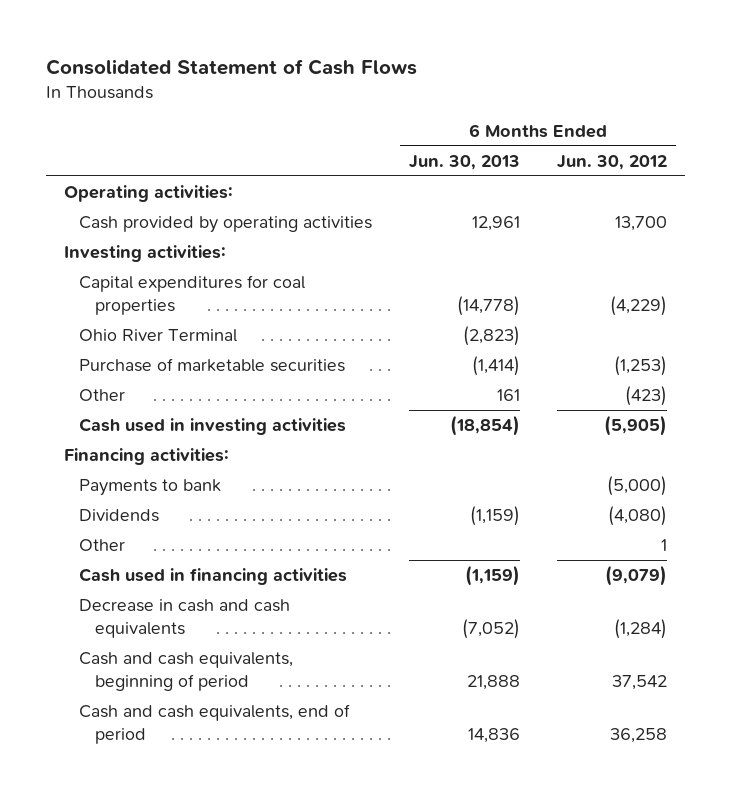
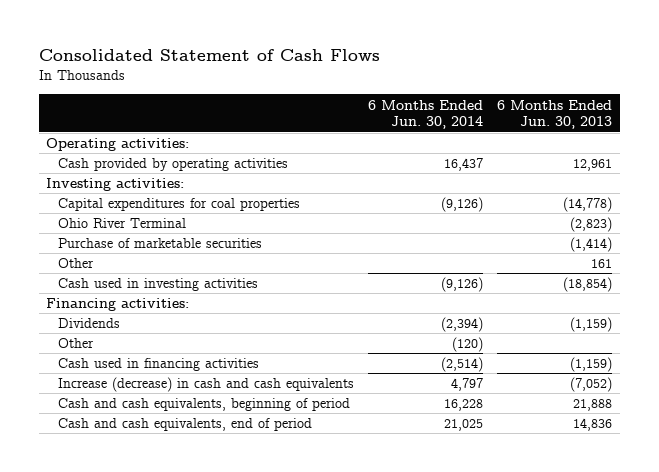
[556,154,667,170] Jun. 30, 2012 -> none
none -> [367,99,483,130] 6 Months Ended Jun. 30, 2014
[79,479,222,497] Payments to bank -> none
[79,599,291,638] Decrease in cash and cash equivalents -> [57,377,354,393] Increase (decrease) in cash and cash equivalents

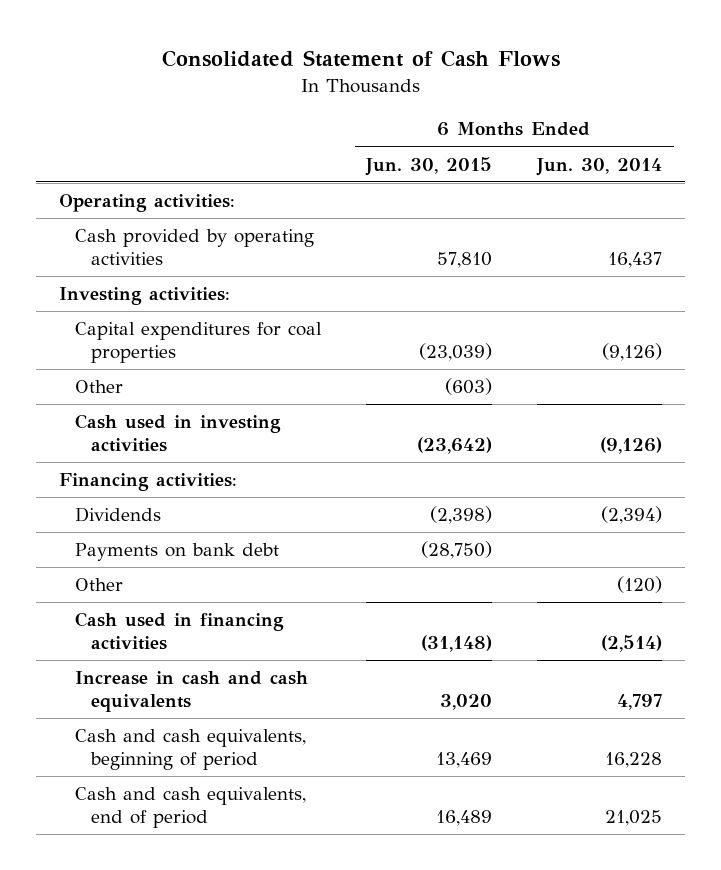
[497,99,613,130] 6 Months Ended Jun. 30, 2013 -> none
none -> [365,156,493,176] Jun. 30, 2015
[57,218,186,229] Ohio River Terminal -> none
[57,238,262,249] Purchase of marketable securities -> none
none -> [74,543,279,562] Payments on bank debt
[57,377,354,393] Increase (decrease) in cash and cash equivalents -> [74,671,308,712] Increase in cash and cash equivalents

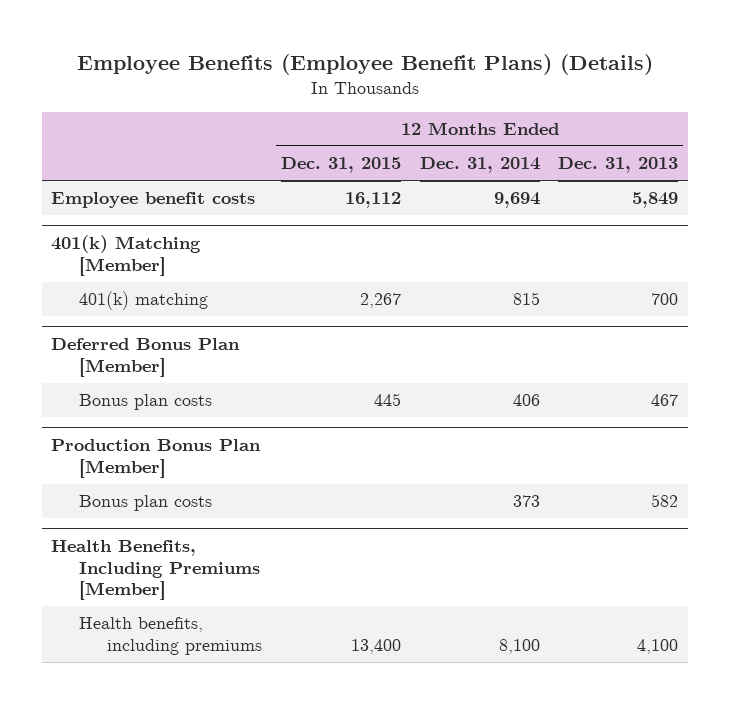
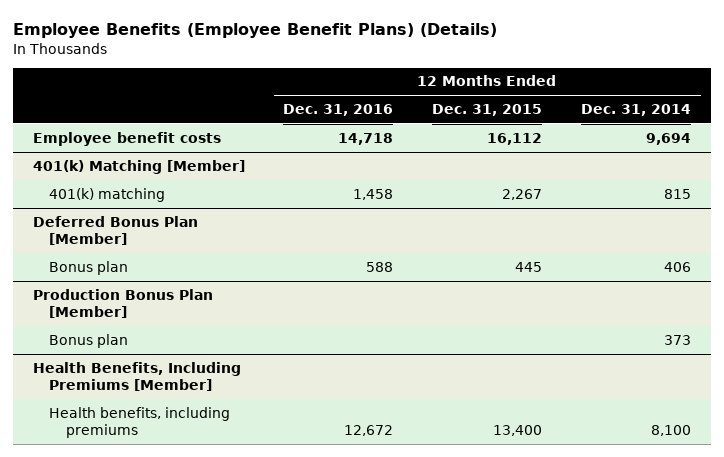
[558,157,679,174] Dec. 31, 2013 -> none
none -> [283,104,394,117] Dec. 31, 2016
[79,394,213,411] Bonus plan costs -> [49,260,129,275] Bonus plan
[79,495,213,512] Bonus plan costs -> [49,333,129,348] Bonus plan

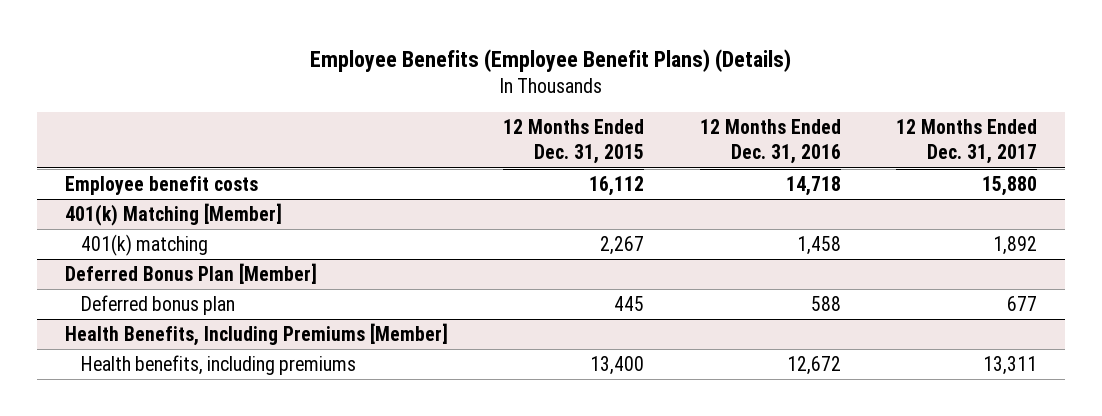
[581,104,692,117] Dec. 31, 2014 -> none
none -> [896,119,1038,165] 12 Months Ended Dec. 31, 2017
[32,288,213,319] Production Bonus Plan [Member] -> none
[49,333,129,348] Bonus plan -> none
[49,260,129,275] Bonus plan -> [80,295,235,316] Deferred bonus plan

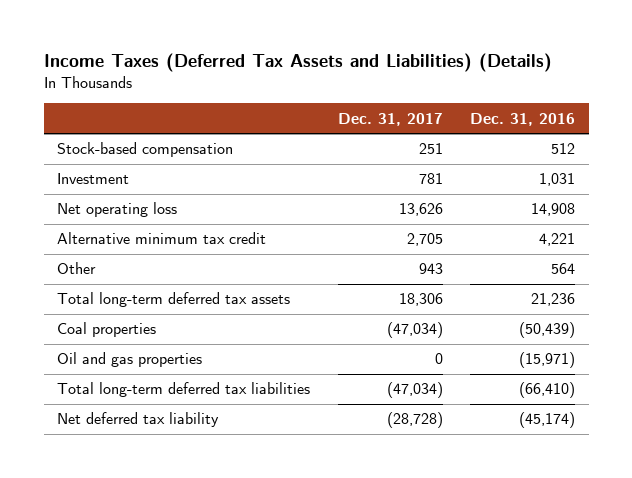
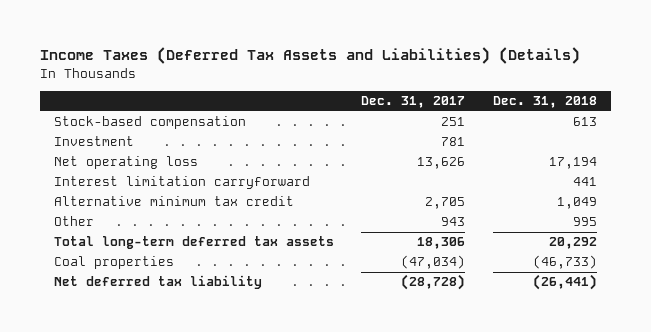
[470,112,576,126] Dec. 31, 2016 -> none
none -> [493,96,598,109] Dec. 31, 2018
none -> [53,176,310,190] Interest limitation carryforward
[57,352,203,368] Oil and gas properties -> none
[57,382,311,398] Total long-term deferred tax liabilities -> none

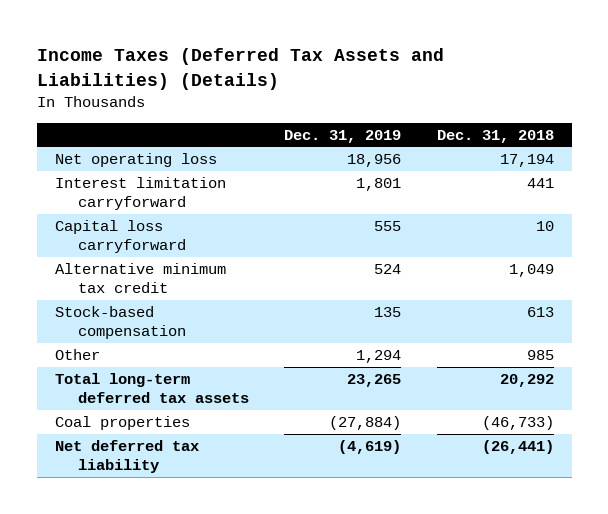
[361,96,466,109] Dec. 31, 2017 -> none
none -> [284,129,402,143] Dec. 31, 2019
[53,136,134,147] Investment -> none
none -> [54,220,186,254] Capital loss carryforward
[53,116,246,130] Stock-based compensation -> [54,306,186,340] Stock-based compensation
[573,217,598,227] 995 -> [526,350,554,361] 985

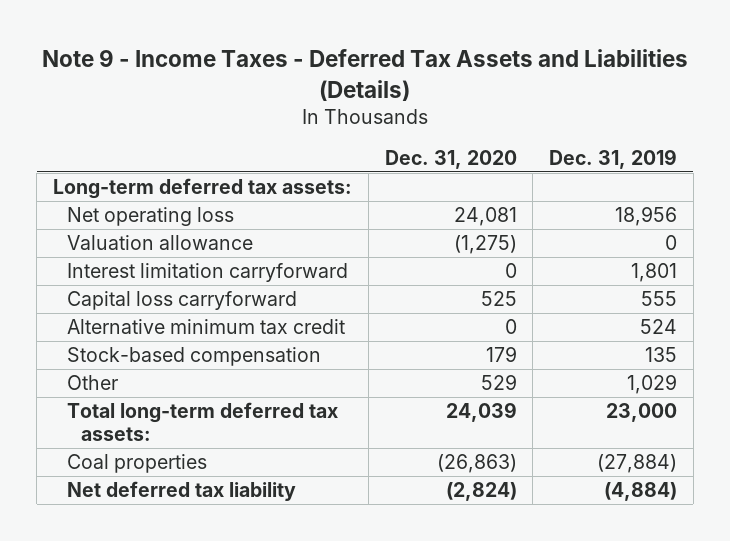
[36,48,444,90] Income Taxes (Deferred Tax Assets and Liabilities) (Details) -> [42,49,689,101] Note 9 - Income Taxes - Deferred Tax Assets and Liabilities (Details)
[436,129,554,143] Dec. 31, 2018 -> none
none -> [384,149,517,169] Dec. 31, 2020
none -> [52,178,352,200] Long-term deferred tax assets:
none -> [66,235,253,251] Valuation allowance
[356,350,402,364] 1,294 -> [627,374,678,395] 1,029
[54,373,249,404] Total long-term deferred tax assets -> [66,402,338,441] Total long-term deferred tax assets:
[347,374,402,388] 23,265 -> [606,403,678,423] 23,000
[338,440,402,455] (4,619) -> [604,482,678,502] (4,884)

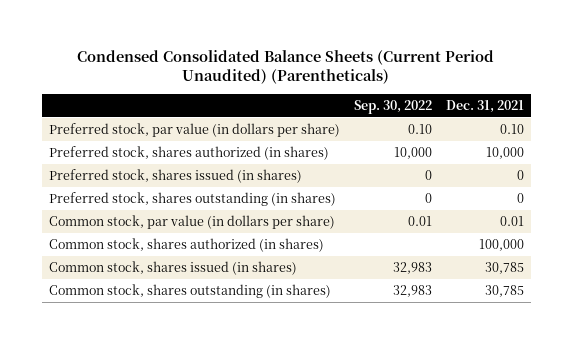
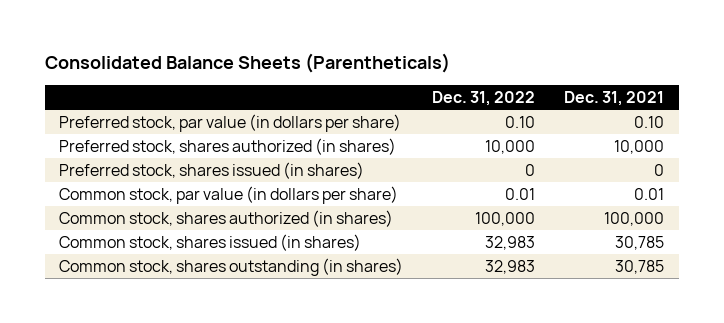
[77,49,495,85] Condensed Consolidated Balance Sheets (Current Period Unaudited) (Parentheticals) -> [44,53,450,74] Consolidated Balance Sheets (Parentheticals)
[353,100,432,115] Sep. 30, 2022 -> none
none -> [432,90,536,106] Dec. 31, 2022
[48,191,336,206] Preferred stock, shares outstanding (in shares) -> none

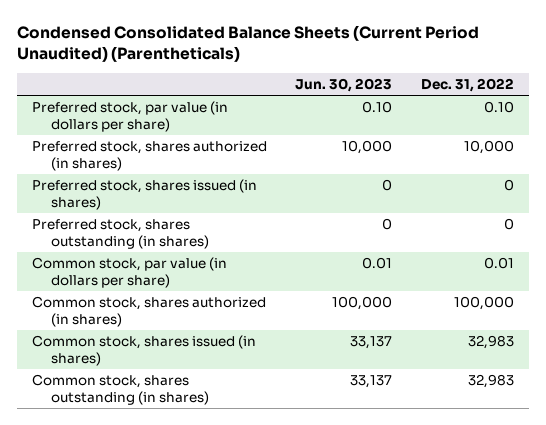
[44,53,450,74] Consolidated Balance Sheets (Parentheticals) -> [17,25,480,63] Condensed Consolidated Balance Sheets (Current Period Unaudited) (Parentheticals)
[564,90,665,106] Dec. 31, 2021 -> none
none -> [295,78,393,93] Jun. 30, 2023
none -> [31,219,209,249] Preferred stock, shares outstanding (in shares)

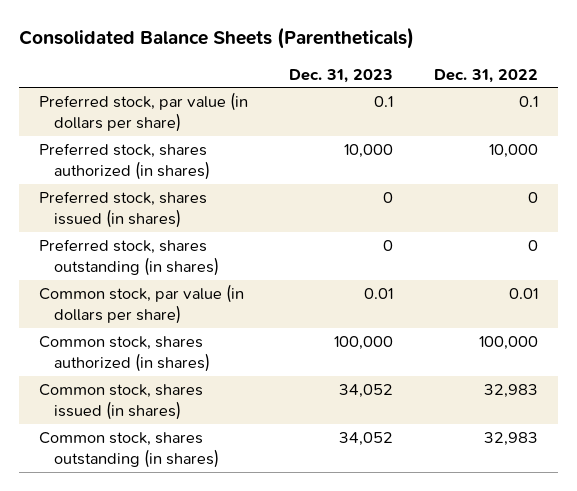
[17,25,480,63] Condensed Consolidated Balance Sheets (Current Period Unaudited) (Parentheticals) -> [18,27,414,50] Consolidated Balance Sheets (Parentheticals)
[295,78,393,93] Jun. 30, 2023 -> none
none -> [289,68,394,83] Dec. 31, 2023
[484,101,515,114] 0.10 -> [518,96,538,108] 0.1

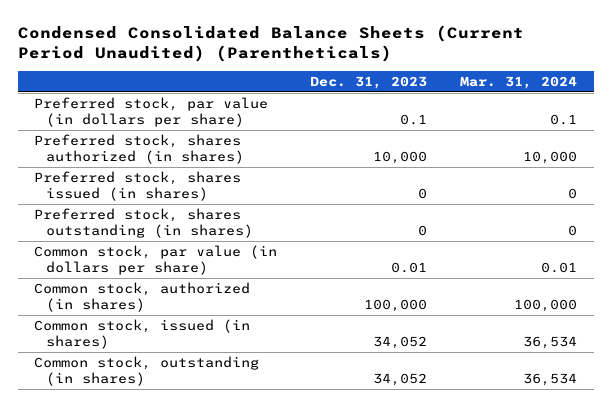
[18,27,414,50] Consolidated Balance Sheets (Parentheticals) -> [17,24,524,63] Condensed Consolidated Balance Sheets (Current Period Unaudited) (Parentheticals)
[433,68,538,83] Dec. 31, 2022 -> none
none -> [460,76,578,90] Mar. 31, 2024
[39,336,210,373] Common stock, shares authorized (in shares) -> [34,282,251,312] Common stock, authorized (in shares)
[39,384,204,421] Common stock, shares issued (in shares) -> [34,319,251,349] Common stock, issued (in shares)
[39,432,219,469] Common stock, shares outstanding (in shares) -> [34,356,260,386] Common stock, outstanding (in shares)

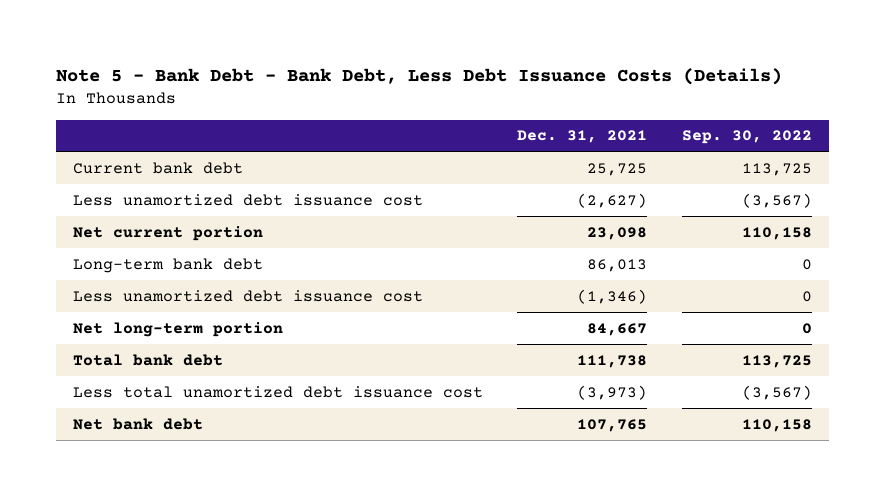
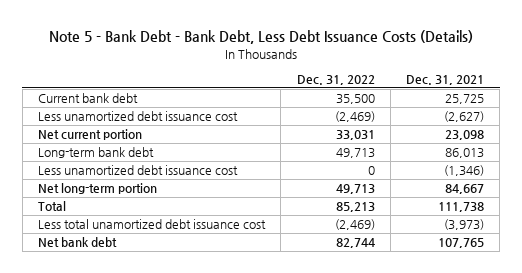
[681,130,812,145] Sep. 30, 2022 -> none
none -> [296,75,375,86] Dec. 31, 2022
[72,353,223,366] Total bank debt -> [38,201,67,212] Total

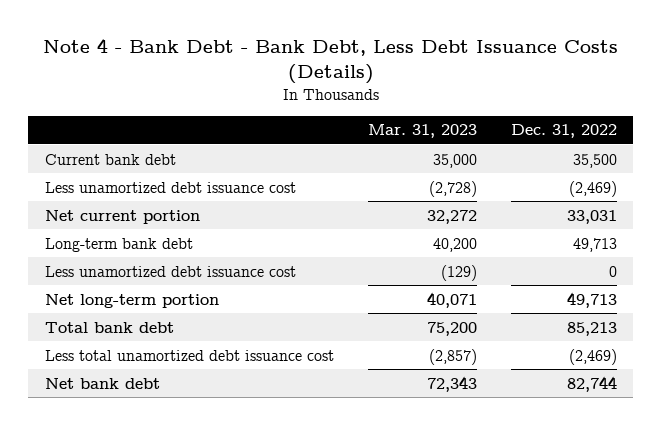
[49,30,474,45] Note 5 - Bank Debt - Bank Debt, Less Debt Issuance Costs (Details) -> [42,38,618,85] Note 4 - Bank Debt - Bank Debt, Less Debt Issuance Costs (Details)
[406,75,485,86] Dec. 31, 2021 -> none
none -> [367,124,477,139] Mar. 31, 2023
[38,201,67,212] Total -> [45,321,175,333] Total bank debt

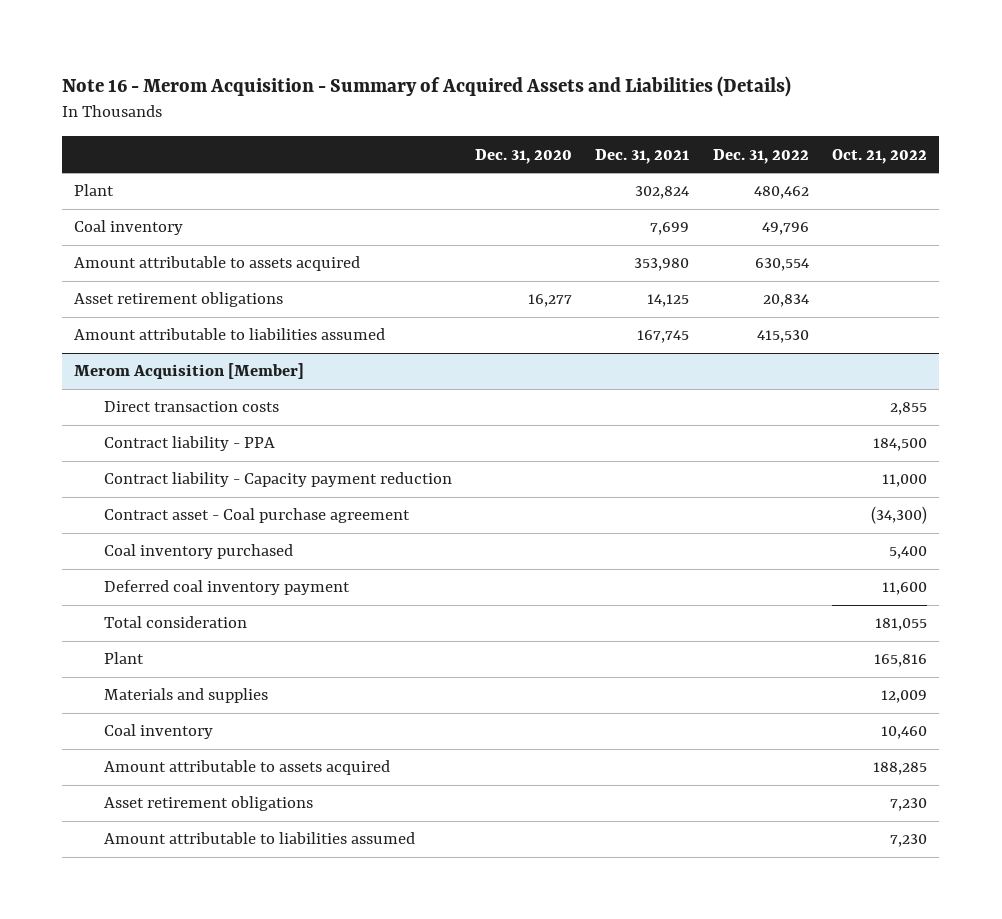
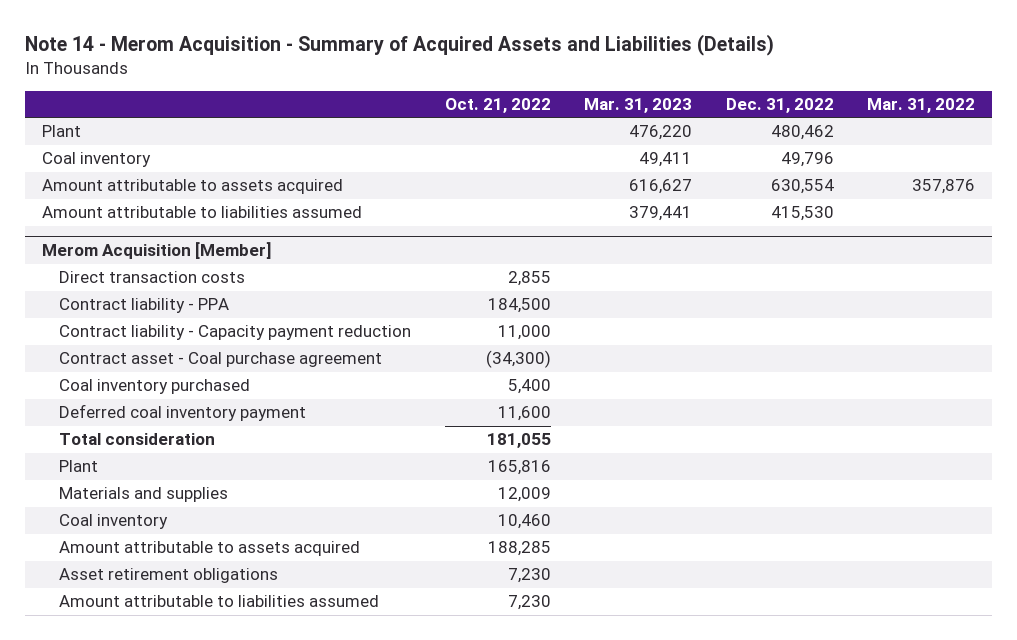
[62,75,792,97] Note 16 - Merom Acquisition - Summary of Acquired Assets and Liabilities (Details) -> [25,34,775,57] Note 14 - Merom Acquisition - Summary of Acquired Assets and Liabilities (Details)
[474,148,572,164] Dec. 31, 2020 -> none
[595,148,690,164] Dec. 31, 2021 -> none
none -> [584,97,693,113] Mar. 31, 2023
none -> [867,97,976,113] Mar. 31, 2022
[74,292,284,308] Asset retirement obligations -> none

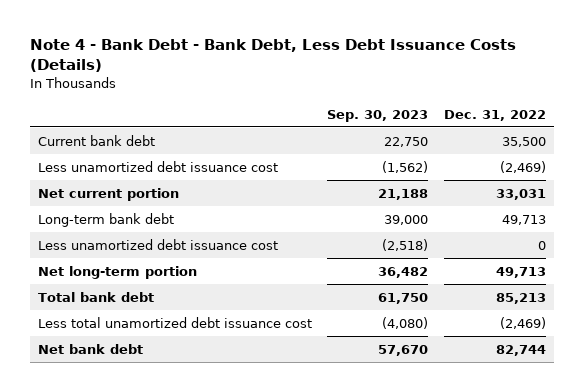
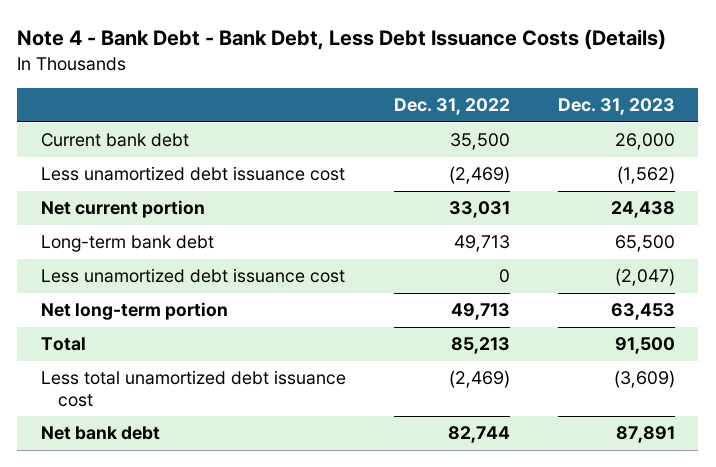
[327,109,429,122] Sep. 30, 2023 -> none
none -> [557,98,675,116] Dec. 31, 2023
[37,291,154,302] Total bank debt -> [41,337,87,352] Total

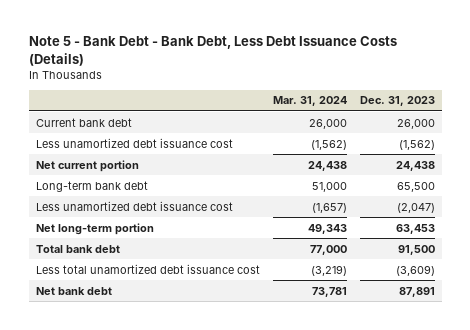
[17,29,667,51] Note 4 - Bank Debt - Bank Debt, Less Debt Issuance Costs (Details) -> [28,36,397,66] Note 5 - Bank Debt - Bank Debt, Less Debt Issuance Costs (Details)
[393,98,510,116] Dec. 31, 2022 -> none
none -> [272,96,347,107] Mar. 31, 2024
[41,337,87,352] Total -> [35,244,120,253] Total bank debt

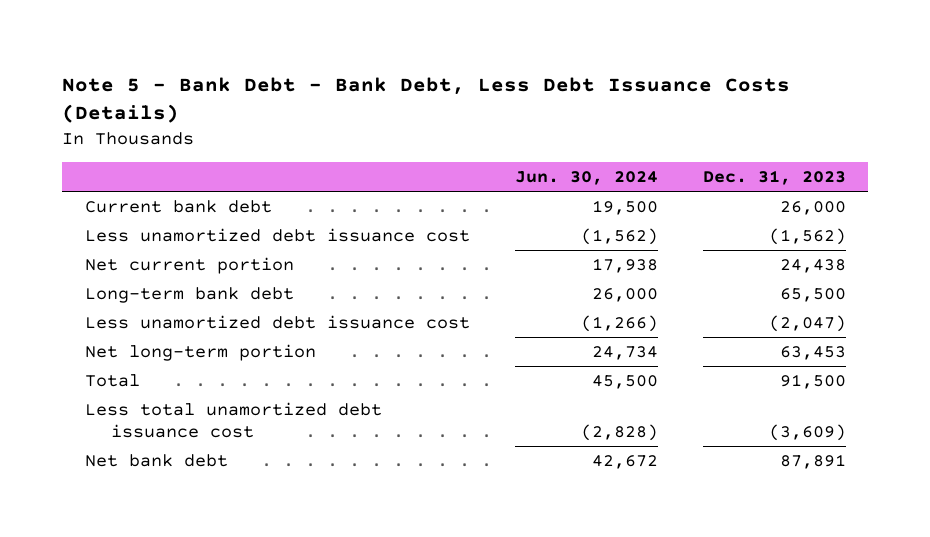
[272,96,347,107] Mar. 31, 2024 -> none
none -> [514,170,658,185] Jun. 30, 2024
[35,244,120,253] Total bank debt -> [84,374,140,388] Total

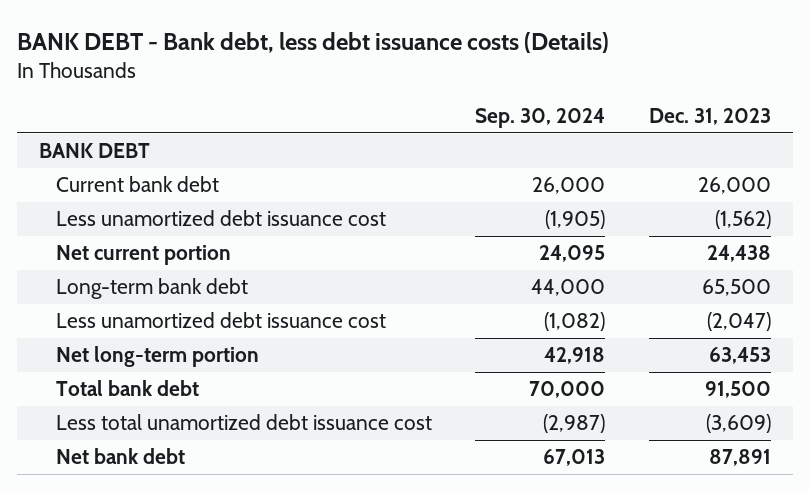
[62,76,791,124] Note 5 - Bank Debt - Bank Debt, Less Debt Issuance Costs (Details) -> [16,31,609,53] BANK DEBT - Bank debt, less debt issuance costs (Details)
[514,170,658,185] Jun. 30, 2024 -> none
none -> [475,108,606,129] Sep. 30, 2024
none -> [38,143,150,159] BANK DEBT
[84,374,140,388] Total -> [55,380,199,397] Total bank debt

